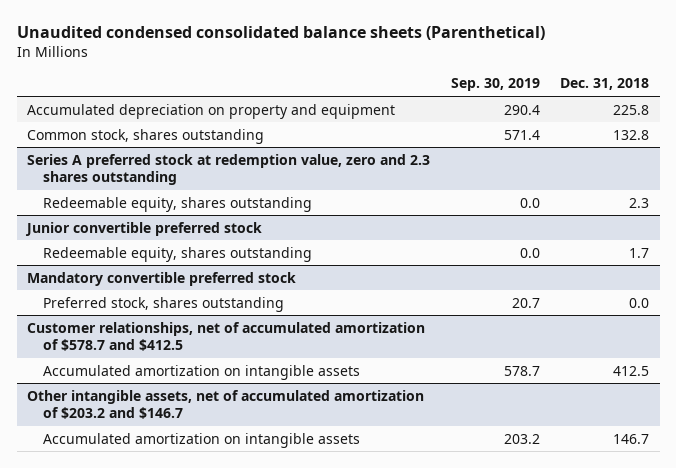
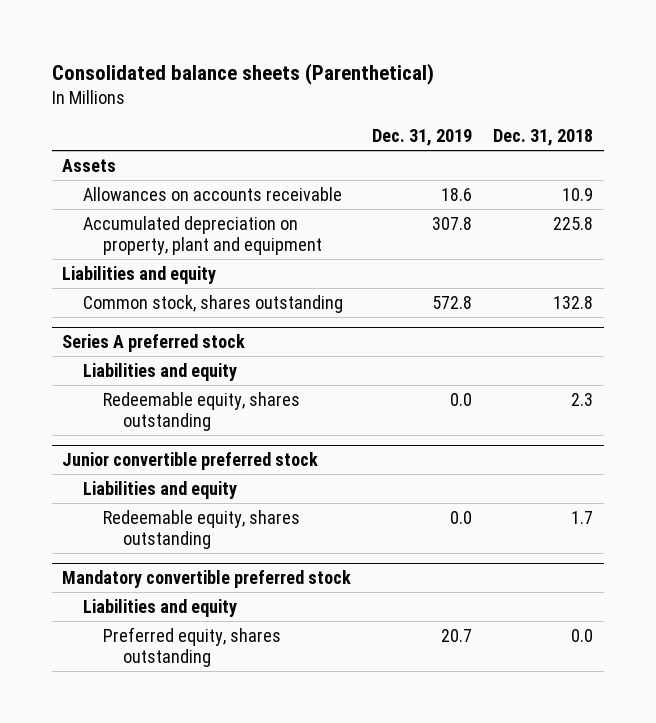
[16,26,545,41] Unaudited condensed consolidated balance sheets (Parenthetical) -> [51,62,434,85] Consolidated balance sheets (Parenthetical)
[450,78,540,92] Sep. 30, 2019 -> none
none -> [372,129,473,147] Dec. 31, 2019
none -> [62,158,117,172] Assets
none -> [82,186,342,201] Allowances on accounts receivable
[27,103,396,119] Accumulated depreciation on property and equipment -> [82,215,322,255] Accumulated depreciation on property, plant and equipment
none -> [62,265,217,284] Liabilities and equity
[27,153,431,186] Series A preferred stock at redemption value, zero and 2.3 shares outstanding -> [62,334,246,353] Series A preferred stock
none -> [82,362,237,381] Liabilities and equity
none -> [82,480,237,499] Liabilities and equity
[27,321,426,352] Customer relationships, net of accumulated amortization of $578.7 and $412.5 -> none
[42,364,360,380] Accumulated amortization on intangible assets -> none
[27,389,425,420] Other intangible assets, net of accumulated amortization of $203.2 and $146.7 -> none
[42,432,360,448] Accumulated amortization on intangible assets -> none
none -> [82,598,237,617] Liabilities and equity
[42,296,284,312] Preferred stock, shares outstanding -> [102,626,281,667] Preferred equity, shares outstanding

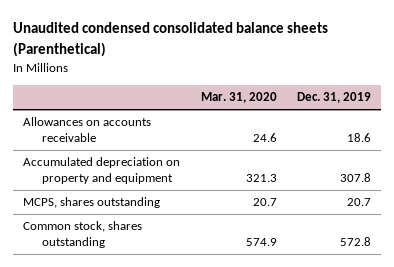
[51,62,434,85] Consolidated balance sheets (Parenthetical) -> [12,22,328,57] Unaudited condensed consolidated balance sheets (Parenthetical)
[493,129,594,147] Dec. 31, 2018 -> none
none -> [200,92,277,104] Mar. 31, 2020
[62,158,117,172] Assets -> none
[62,265,217,284] Liabilities and equity -> none
[82,215,322,255] Accumulated depreciation on property, plant and equipment -> [23,157,181,185] Accumulated depreciation on property and equipment
none -> [23,197,161,209] MCPS, shares outstanding
[62,334,246,353] Series A preferred stock -> none
[82,362,237,381] Liabilities and equity -> none
[102,391,300,431] Redeemable equity, shares outstanding -> none
[62,452,319,471] Junior convertible preferred stock -> none
[82,480,237,499] Liabilities and equity -> none
[102,509,300,549] Redeemable equity, shares outstanding -> none
[62,570,352,589] Mandatory convertible preferred stock -> none
[82,598,237,617] Liabilities and equity -> none
[102,626,281,667] Preferred equity, shares outstanding -> none

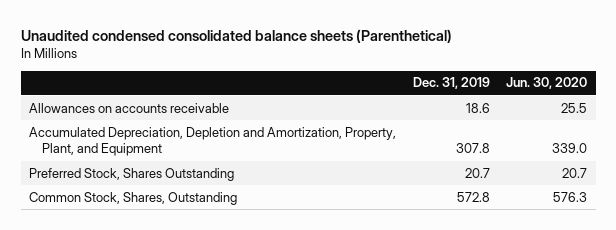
[200,92,277,104] Mar. 31, 2020 -> none
none -> [506,77,588,90] Jun. 30, 2020
[23,157,181,185] Accumulated depreciation on property and equipment -> [29,126,397,157] Accumulated Depreciation, Depletion and Amortization, Property, Plant, and Equipment
[23,197,161,209] MCPS, shares outstanding -> [29,167,235,181] Preferred Stock, Shares Outstanding
[23,221,143,249] Common stock, shares outstanding -> [29,191,238,205] Common Stock, Shares, Outstanding

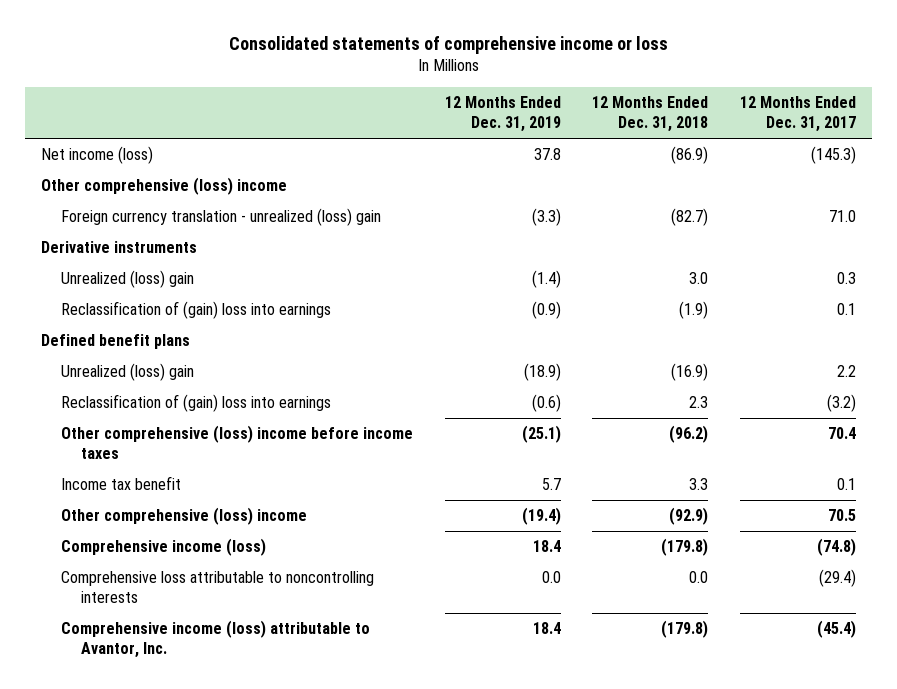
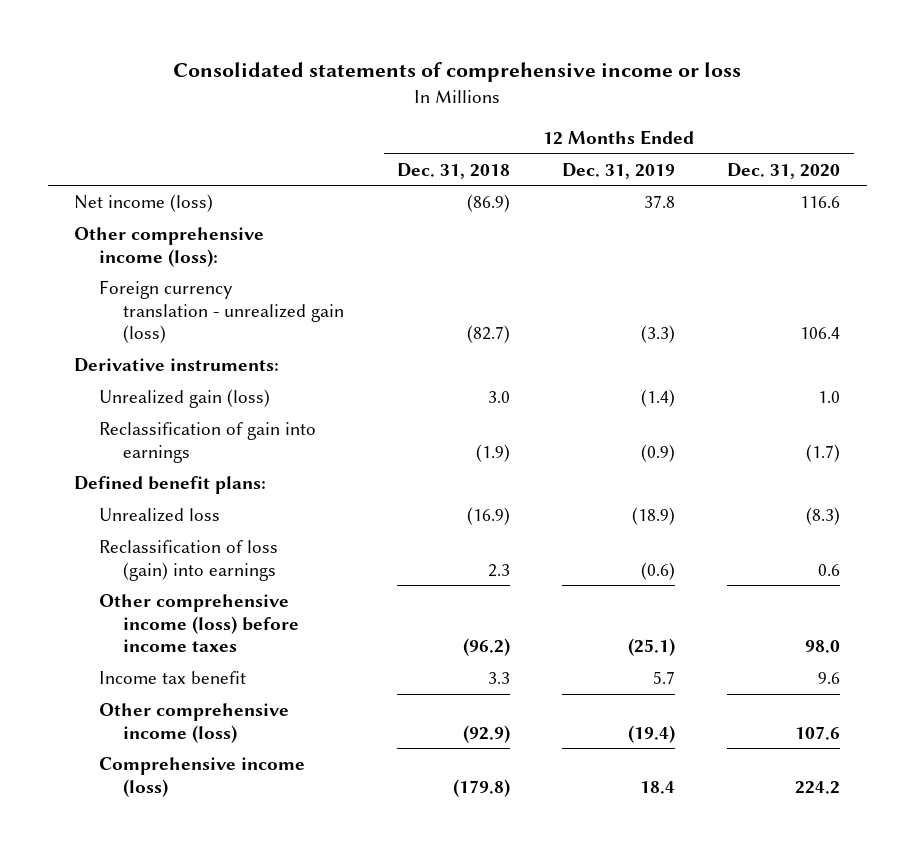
[740,96,857,133] 12 Months Ended Dec. 31, 2017 -> none
none -> [727,162,841,179] Dec. 31, 2020
[41,177,288,196] Other comprehensive (loss) income -> [74,227,265,267] Other comprehensive income (loss):
[60,208,381,227] Foreign currency translation - unrealized (loss) gain -> [98,280,345,344] Foreign currency translation - unrealized gain (loss)
[41,241,198,254] Derivative instruments -> [74,358,280,373] Derivative instruments:
[60,270,194,289] Unrealized (loss) gain -> [98,389,270,409] Unrealized gain (loss)
[60,301,331,320] Reclassification of (gain) loss into earnings -> [98,422,316,463] Reclassification of gain into earnings
[41,334,191,350] Defined benefit plans -> [74,476,267,495] Defined benefit plans:
[60,363,194,382] Unrealized (loss) gain -> [98,508,220,523] Unrealized loss
[60,394,331,413] Reclassification of (gain) loss into earnings -> [98,540,278,581] Reclassification of loss (gain) into earnings
[60,425,413,460] Other comprehensive (loss) income before income taxes -> [98,594,300,653] Other comprehensive income (loss) before income taxes
[60,507,307,526] Other comprehensive (loss) income -> [98,703,289,743] Other comprehensive income (loss)
[60,571,374,604] Comprehensive loss attributable to noncontrolling interests -> none
[60,620,370,659] Comprehensive income (loss) attributable to Avantor, Inc. -> none

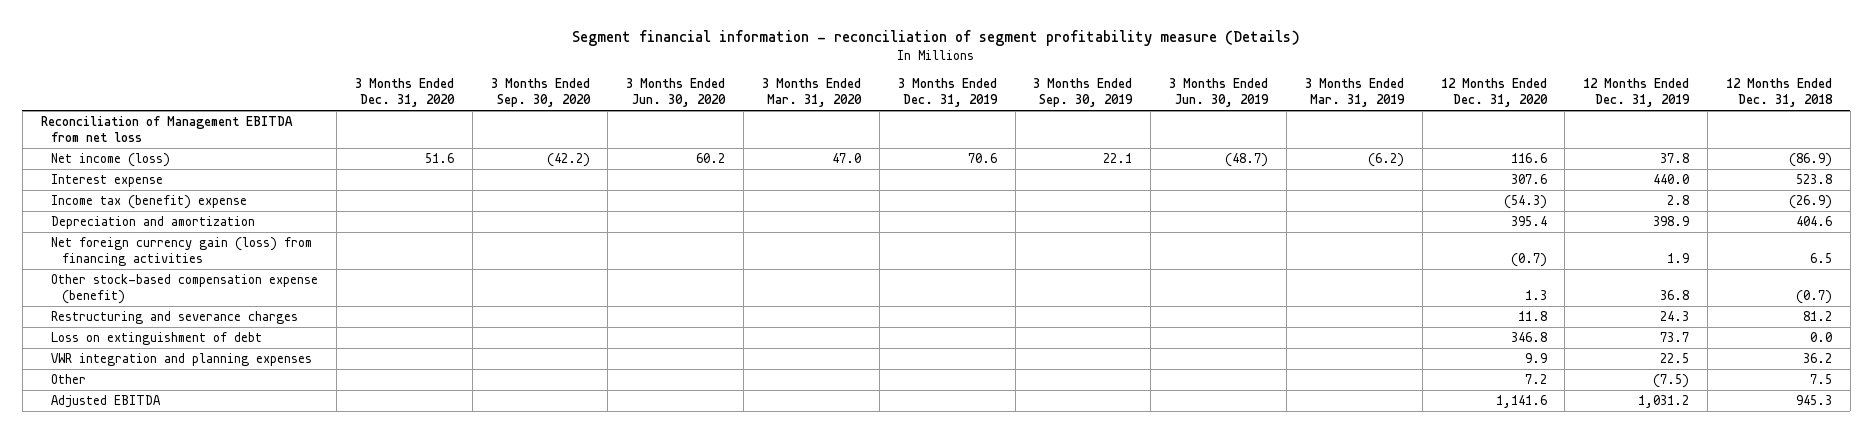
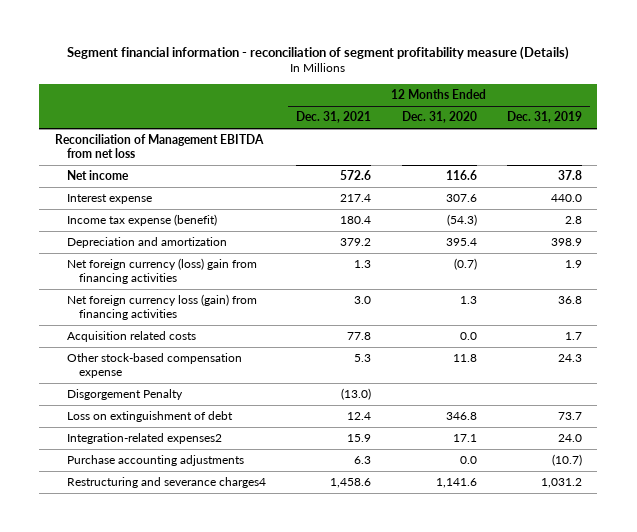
[354,77,455,108] 3 Months Ended Dec. 31, 2020 -> none
[490,77,591,108] 3 Months Ended Sep. 30, 2020 -> none
[626,77,727,108] 3 Months Ended Jun. 30, 2020 -> none
[762,77,863,108] 3 Months Ended Mar. 31, 2020 -> none
[897,77,998,108] 3 Months Ended Dec. 31, 2019 -> none
[1033,77,1134,108] 3 Months Ended Sep. 30, 2019 -> none
[1169,77,1270,108] 3 Months Ended Jun. 30, 2019 -> none
[1304,77,1405,108] 3 Months Ended Mar. 31, 2019 -> none
[1725,77,1833,108] 12 Months Ended Dec. 31, 2018 -> none
none -> [296,111,372,124] Dec. 31, 2021
[51,152,171,167] Net income (loss) -> [66,170,129,181] Net income
[51,194,248,209] Income tax (benefit) expense -> [66,214,217,227] Income tax expense (benefit)
[51,236,313,267] Net foreign currency gain (loss) from financing activities -> [66,258,257,285] Net foreign currency (loss) gain from financing activities
[51,273,319,305] Other stock-based compensation expense (benefit) -> [66,294,257,321] Net foreign currency loss (gain) from financing activities
none -> [66,331,196,343] Acquisition related costs
[51,310,299,324] Restructuring and severance charges -> [66,353,242,379] Other stock-based compensation expense
none -> [66,389,183,401] Disgorgement Penalty
[51,352,313,366] VWR integration and planning expenses -> none
[51,373,87,384] Other -> none
none -> [66,433,222,445] Integration-related expenses2
none -> [66,455,244,467] Purchase accounting adjustments
[51,394,162,408] Adjusted EBITDA -> [66,477,266,489] Restructuring and severance charges4

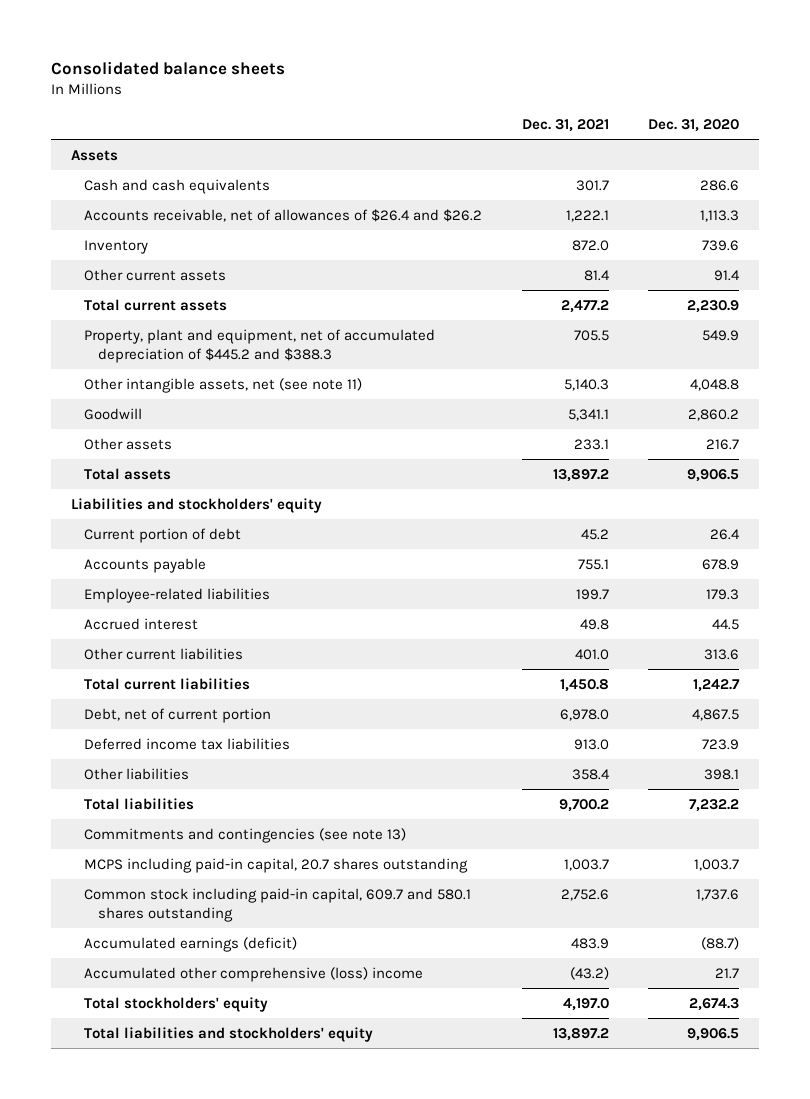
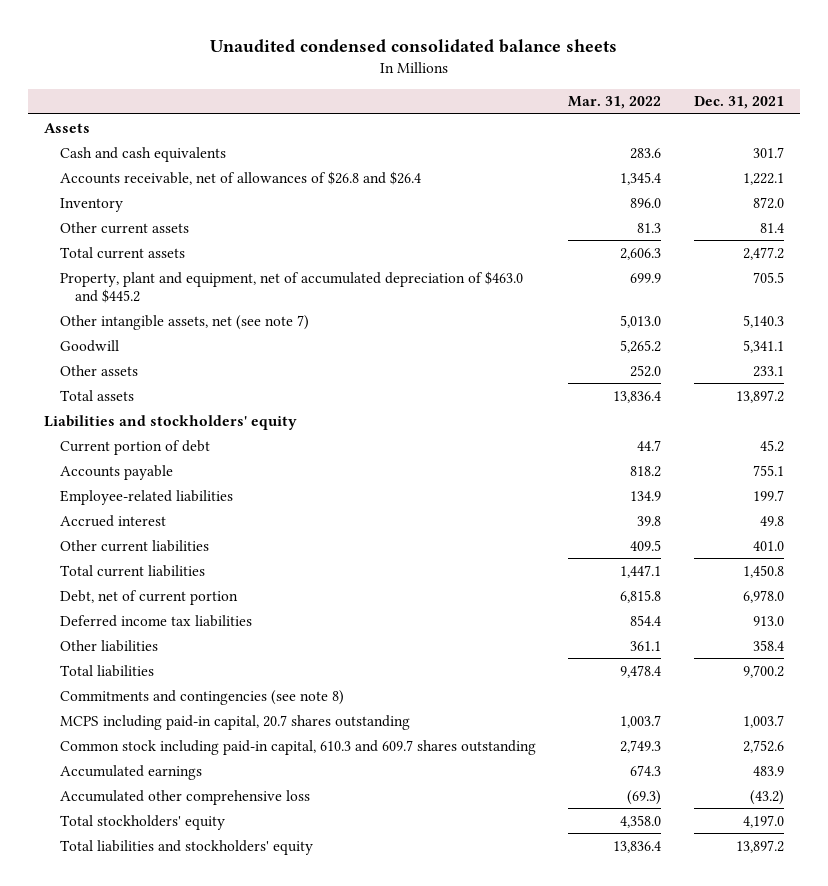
[51,61,286,76] Consolidated balance sheets -> [209,39,617,54] Unaudited condensed consolidated balance sheets
[648,118,740,132] Dec. 31, 2020 -> none
none -> [568,96,662,110] Mar. 31, 2022
[84,208,483,222] Accounts receivable, net of allowances of $26.4 and $26.2 -> [59,170,421,185] Accounts receivable, net of allowances of $26.8 and $26.4
[84,328,436,363] Property, plant and equipment, net of accumulated depreciation of $445.2 and $388.3 -> [59,270,523,303] Property, plant and equipment, net of accumulated depreciation of $463.0 and $445.2
[84,377,363,393] Other intangible assets, net (see note 11) -> [59,314,309,330] Other intangible assets, net (see note 7)
[84,827,407,843] Commitments and contingencies (see note 13) -> [59,689,344,705] Commitments and contingencies (see note 8)
[84,887,472,922] Common stock including paid-in capital, 609.7 and 580.1 shares outstanding -> [59,739,536,755] Common stock including paid-in capital, 610.3 and 609.7 shares outstanding
[84,936,298,952] Accumulated earnings (deficit) -> [59,764,202,780] Accumulated earnings
[84,966,424,982] Accumulated other comprehensive (loss) income -> [59,789,310,805] Accumulated other comprehensive loss

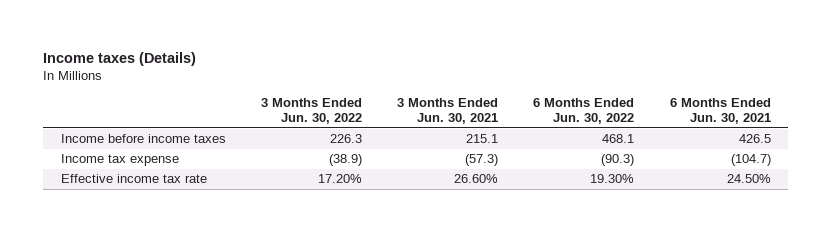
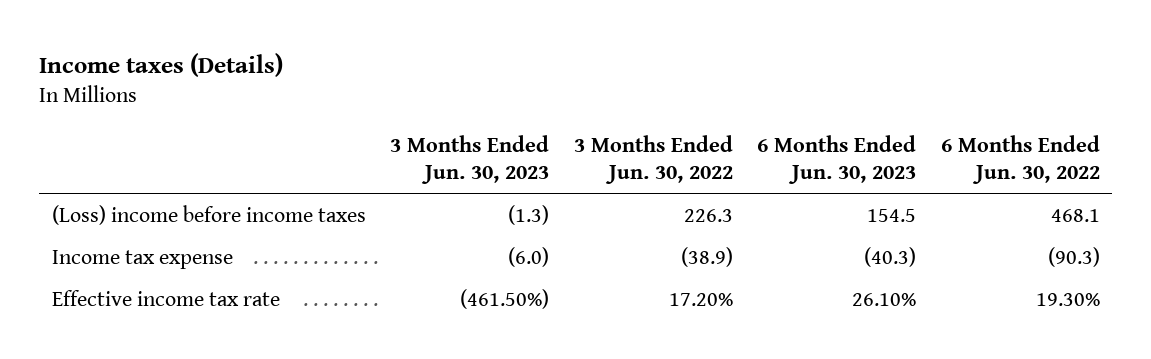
[397,98,499,125] 3 Months Ended Jun. 30, 2021 -> none
[669,98,771,125] 6 Months Ended Jun. 30, 2021 -> none
none -> [390,134,550,184] 3 Months Ended Jun. 30, 2023
none -> [757,134,917,184] 6 Months Ended Jun. 30, 2023
[60,134,226,144] Income before income taxes -> [51,204,366,225] (Loss) income before income taxes

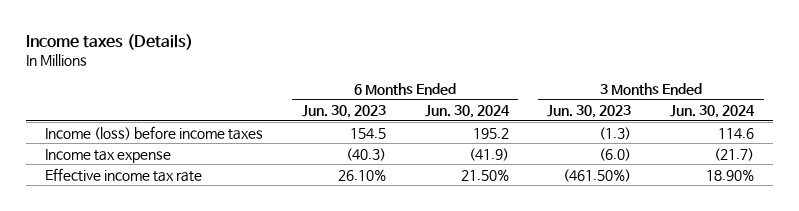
[573,134,733,184] 3 Months Ended Jun. 30, 2022 -> none
[940,134,1100,184] 6 Months Ended Jun. 30, 2022 -> none
none -> [424,105,510,119] Jun. 30, 2024
none -> [670,105,756,119] Jun. 30, 2024
[51,204,366,225] (Loss) income before income taxes -> [45,125,264,140] Income (loss) before income taxes

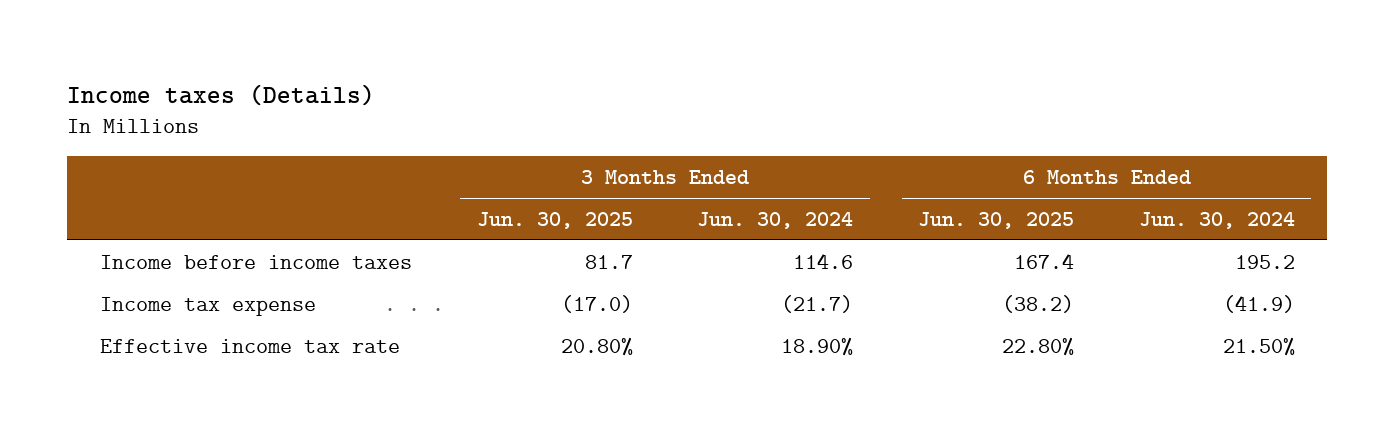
[301,105,386,119] Jun. 30, 2023 -> none
[547,105,632,119] Jun. 30, 2023 -> none
none -> [476,211,633,229] Jun. 30, 2025
none -> [918,211,1075,229] Jun. 30, 2025
[45,125,264,140] Income (loss) before income taxes -> [99,254,412,269] Income before income taxes

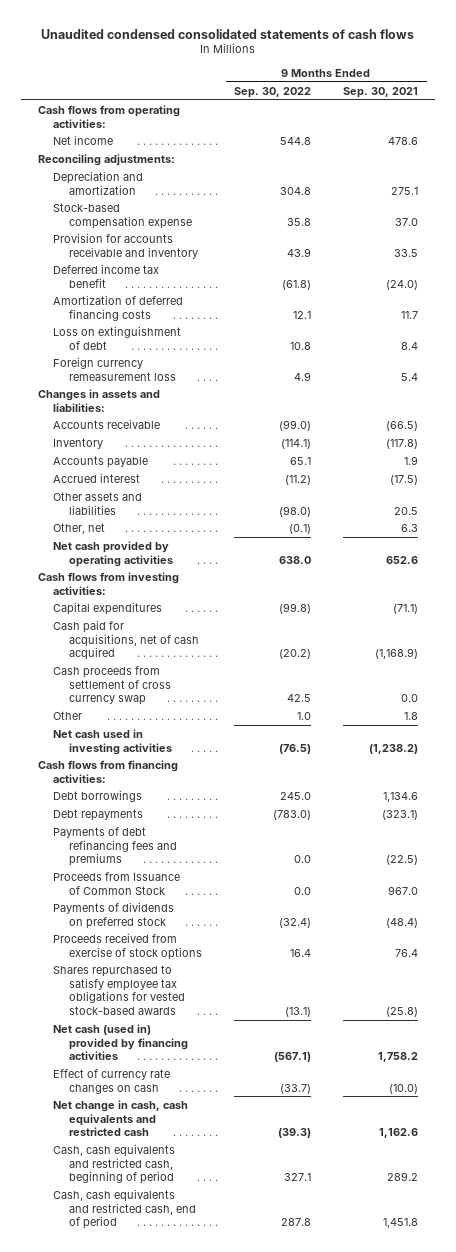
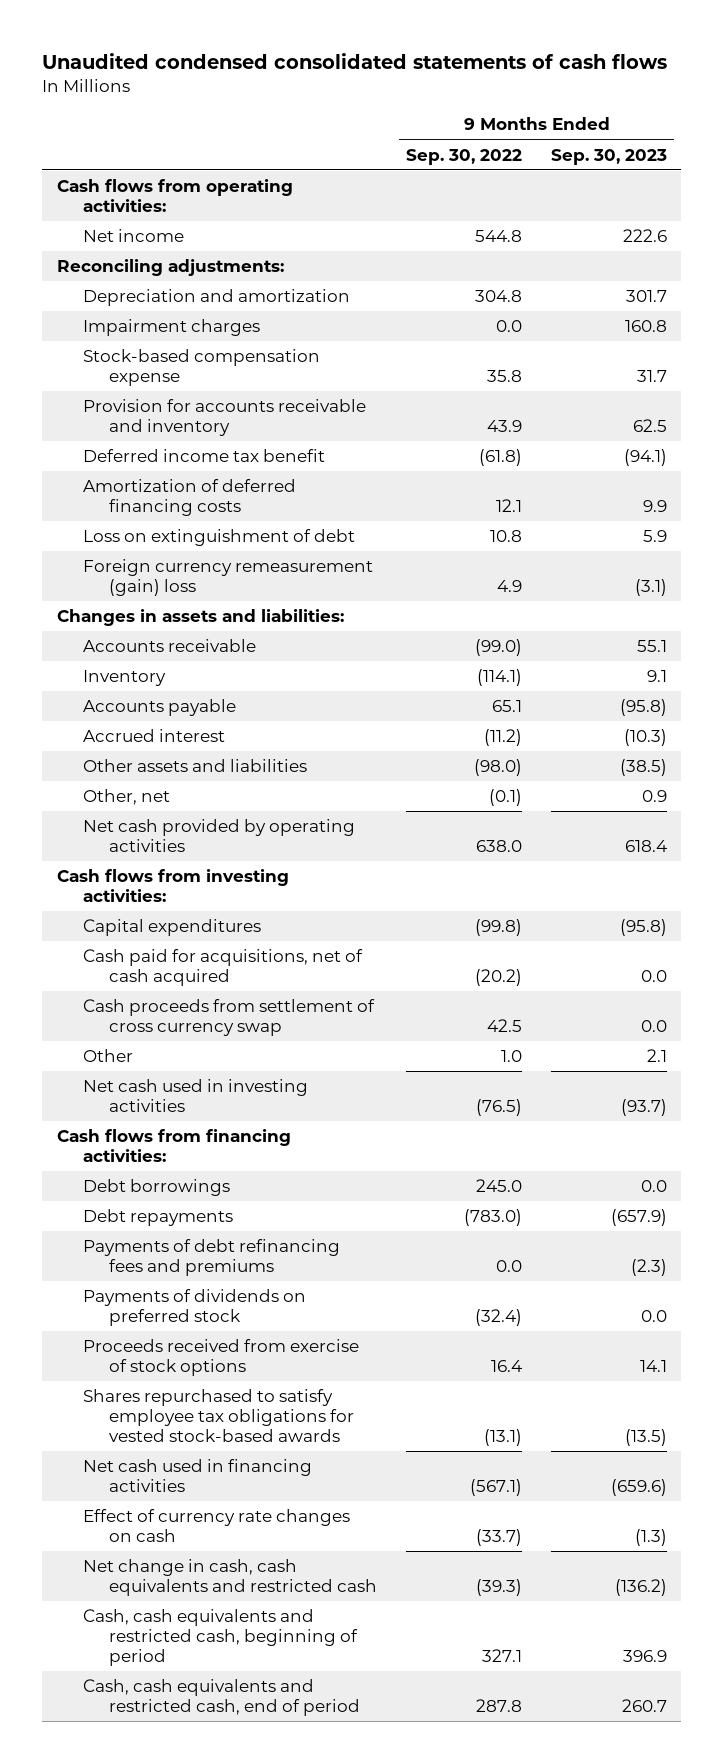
[343,86,419,98] Sep. 30, 2021 -> none
none -> [551,148,668,165] Sep. 30, 2023
none -> [83,319,261,337] Impairment charges
[53,356,176,381] Foreign currency remeasurement loss -> [83,559,374,596] Foreign currency remeasurement (gain) loss
[53,871,181,895] Proceeds from Issuance of Common Stock -> none
[53,1023,188,1061] Net cash (used in) provided by financing activities -> [83,1459,313,1492] Net cash used in financing activities

